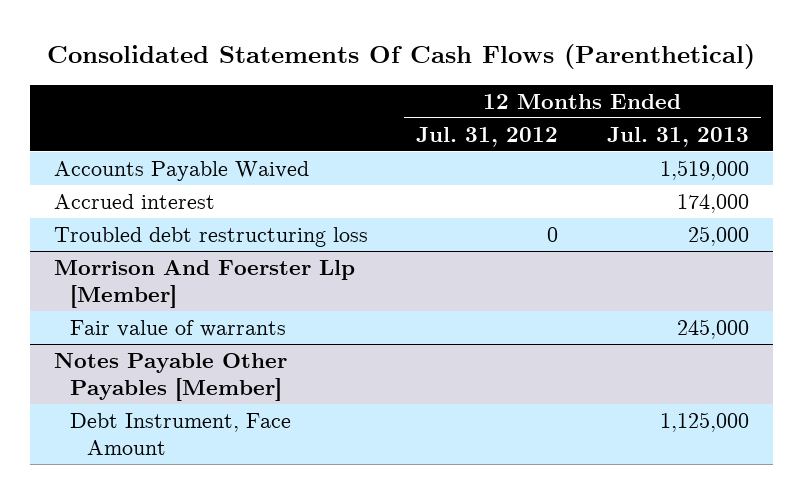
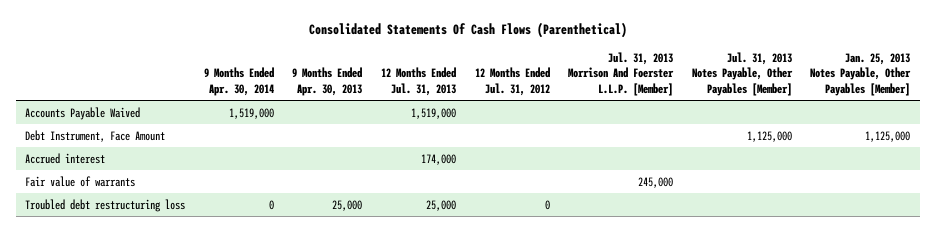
none -> [203,67,274,96] 9 Months Ended Apr. 30, 2014
none -> [292,67,363,96] 9 Months Ended Apr. 30, 2013
none -> [568,52,675,96] Jul. 31, 2013 Morrison And Foerster L.L.P. [Member]
none -> [691,52,793,96] Jul. 31, 2013 Notes Payable, Other Payables [Member]
none -> [810,53,912,96] Jan. 25, 2013 Notes Payable, Other Payables [Member]
none -> [25,129,166,142] Debt Instrument, Face Amount
none -> [25,175,136,187] Fair value of warrants
[53,260,355,308] Morrison And Foerster Llp [Member] -> none
[70,320,287,338] Fair value of warrants -> none
[53,353,287,401] Notes Payable Other Payables [Member] -> none
[70,413,292,455] Debt Instrument, Face Amount -> none

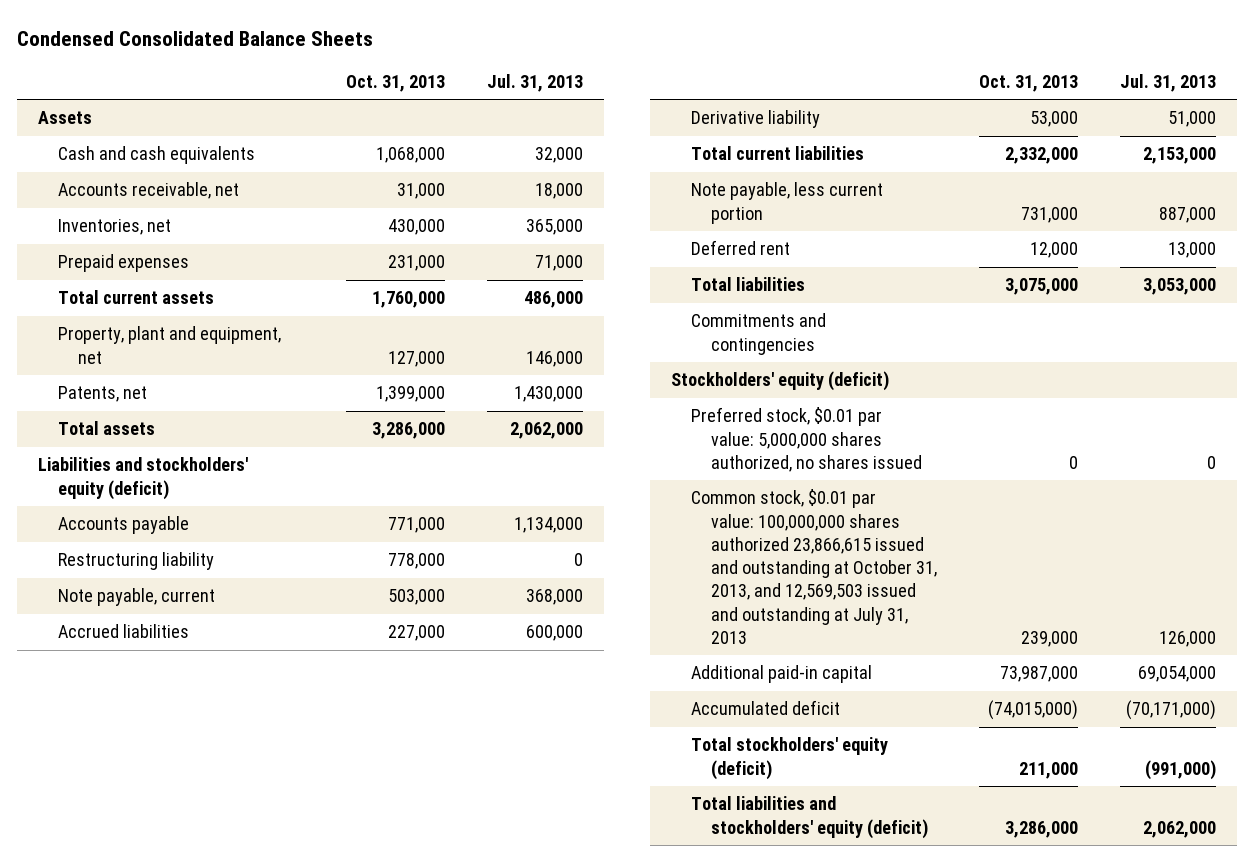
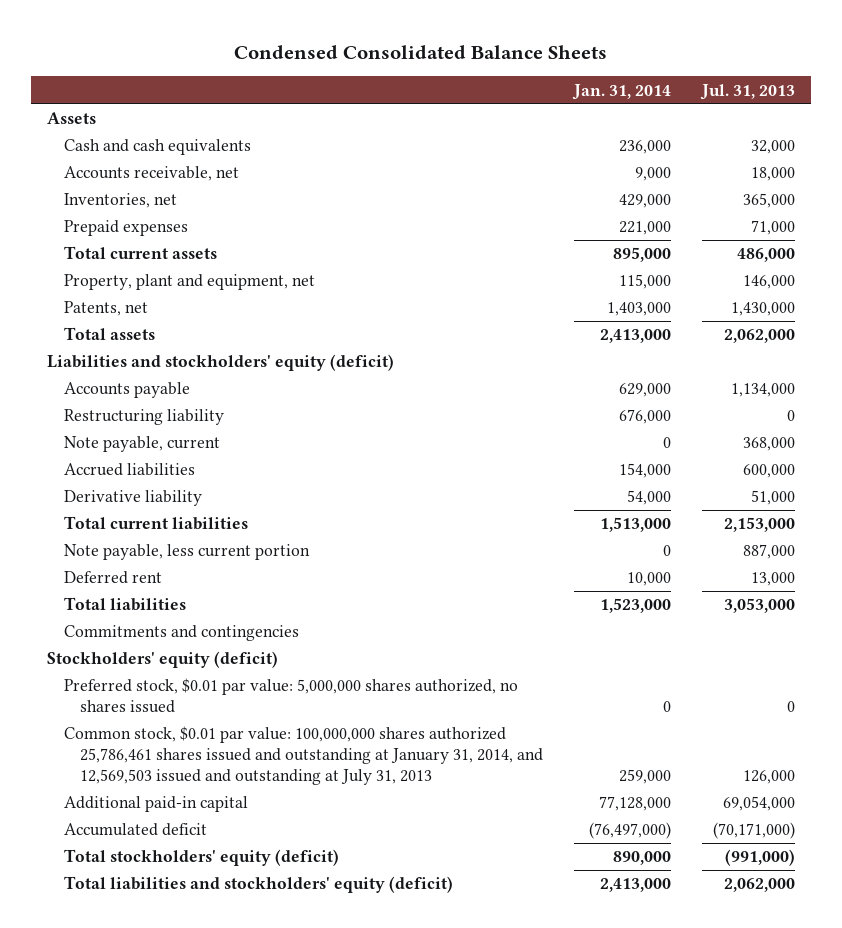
[346,75,446,93] Oct. 31, 2013 -> none
none -> [572,83,672,100] Jan. 31, 2014
[690,489,937,645] Common stock, $0.01 par value: 100,000,000 shares authorized 23,866,615 issued and outstanding at October 31, 2013, and 12,569,503 issued and outstanding at July 31, 2013 -> [63,726,544,786] Common stock, $0.01 par value: 100,000,000 shares authorized 25,786,461 shares issued and outstanding at January 31, 2014, and 12,569,503 issued and outstanding at July 31, 2013

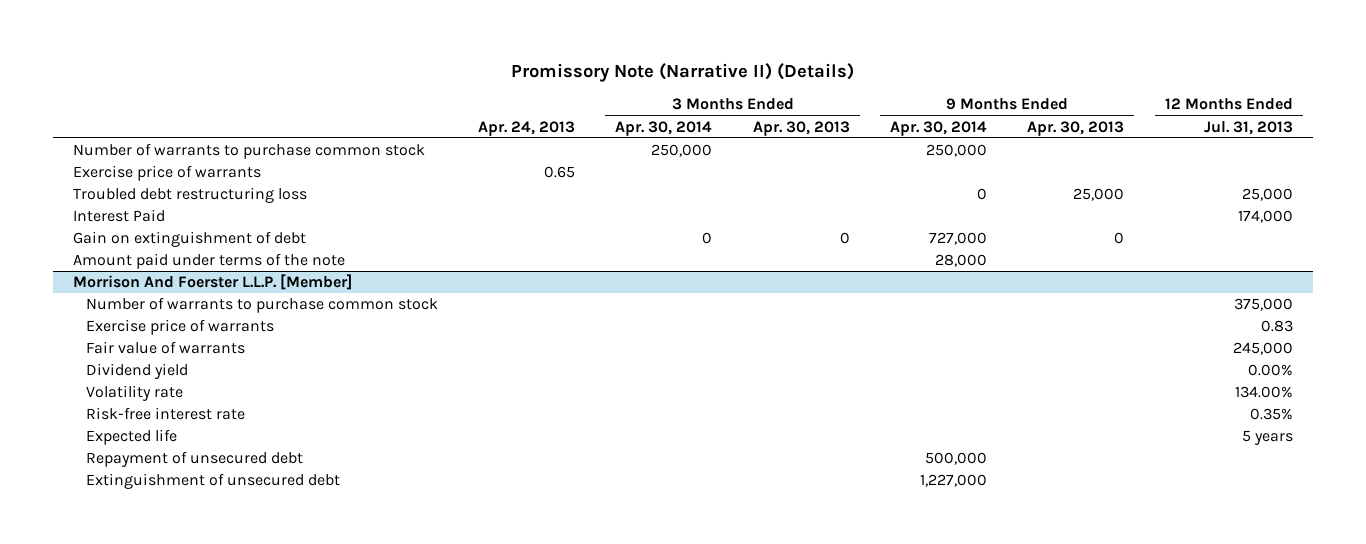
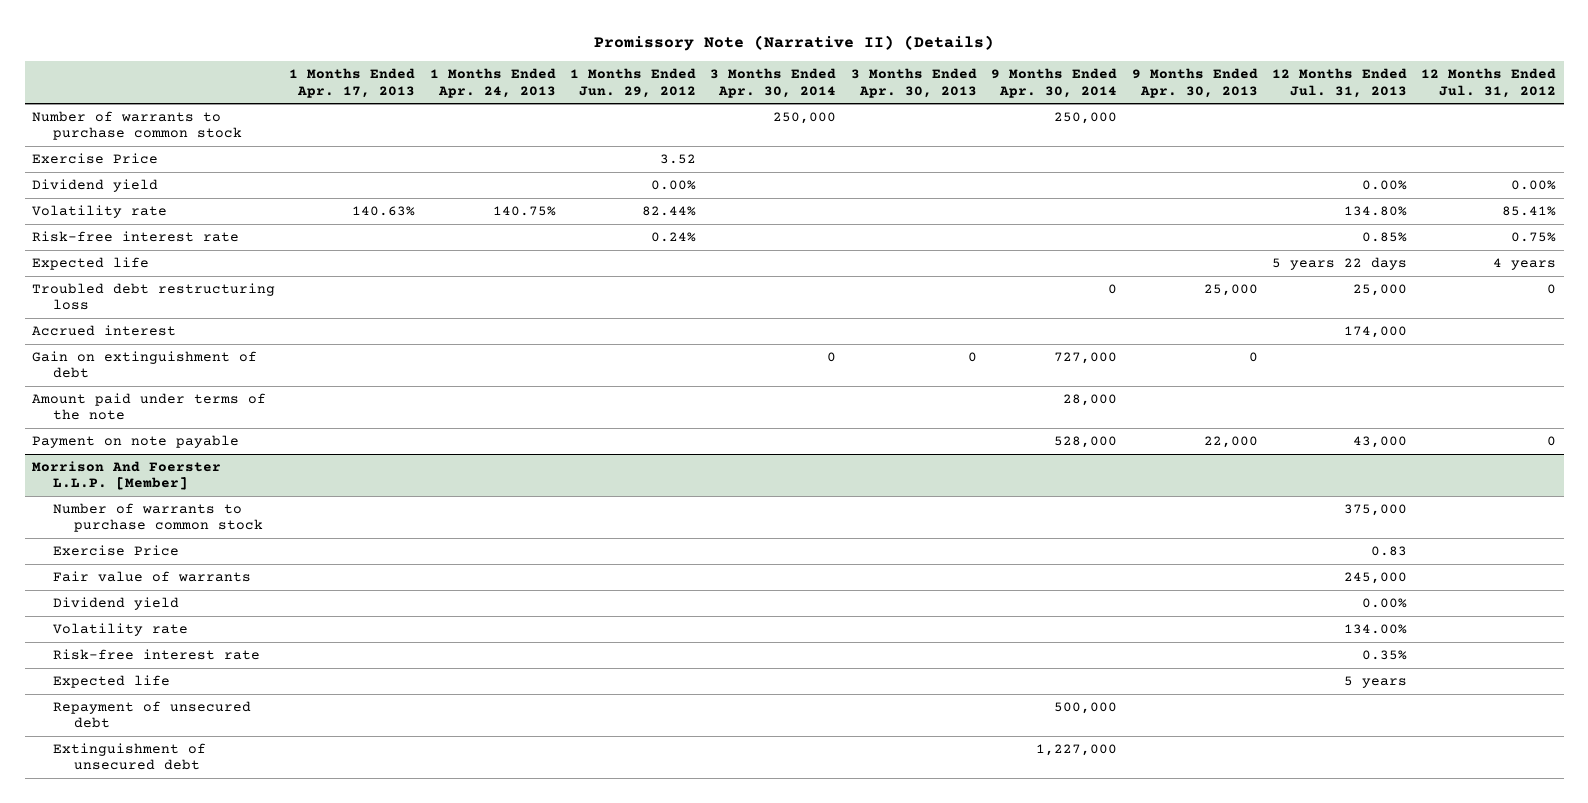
[478,120,576,136] Apr. 24, 2013 -> none
none -> [289,67,416,98] 1 Months Ended Apr. 17, 2013
none -> [429,67,556,98] 1 Months Ended Apr. 24, 2013
none -> [569,67,696,98] 1 Months Ended Jun. 29, 2012
none -> [1421,67,1557,98] 12 Months Ended Jul. 31, 2012
[72,165,261,182] Exercise price of warrants -> [31,152,158,164] Exercise Price
none -> [31,178,158,192] Dividend yield
none -> [31,204,167,218] Volatility rate
none -> [31,230,239,242] Risk-free interest rate
none -> [31,256,149,270] Expected life
[72,209,165,223] Interest Paid -> [31,324,176,336] Accrued interest
none -> [31,434,239,448] Payment on note payable
[85,319,274,336] Exercise price of warrants -> [52,544,179,556] Exercise Price

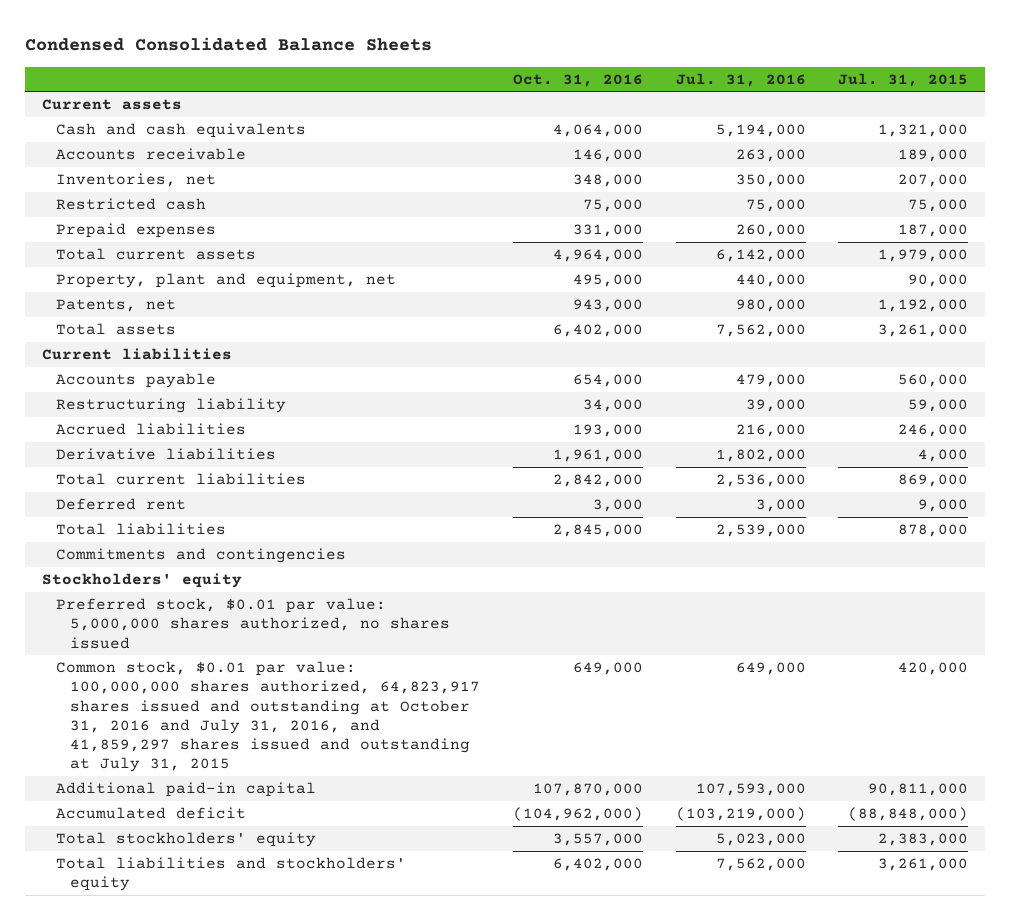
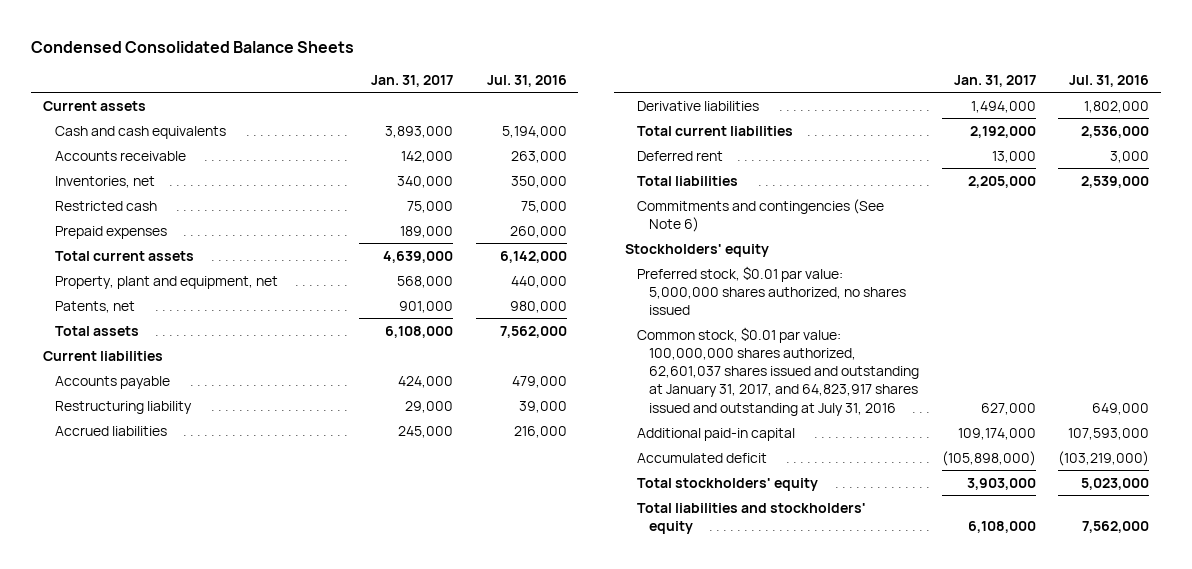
[512,73,643,87] Oct. 31, 2016 -> none
[838,72,969,87] Jul. 31, 2015 -> none
none -> [371,74,454,87] Jan. 31, 2017
[55,548,346,564] Commitments and contingencies -> [636,198,884,232] Commitments and contingencies (See Note 6)
[55,661,480,773] Common stock, $0.01 par value: 100,000,000 shares authorized, 64,823,917 shares issued and outstanding at October 31, 2016 and July 31, 2016, and 41,859,297 shares issued and outstanding at July 31, 2015 -> [636,326,919,416] Common stock, $0.01 par value: 100,000,000 shares authorized, 62,601,037 shares issued and outstanding at January 31, 2017, and 64,823,917 shares issued and outstanding at July 31, 2016

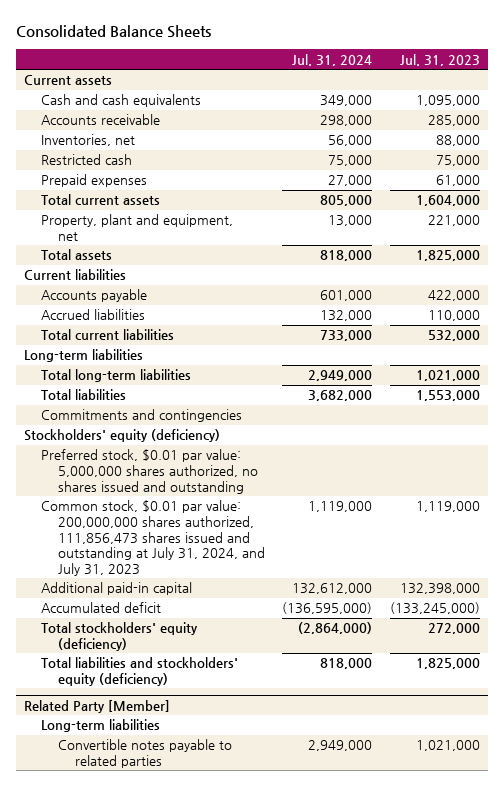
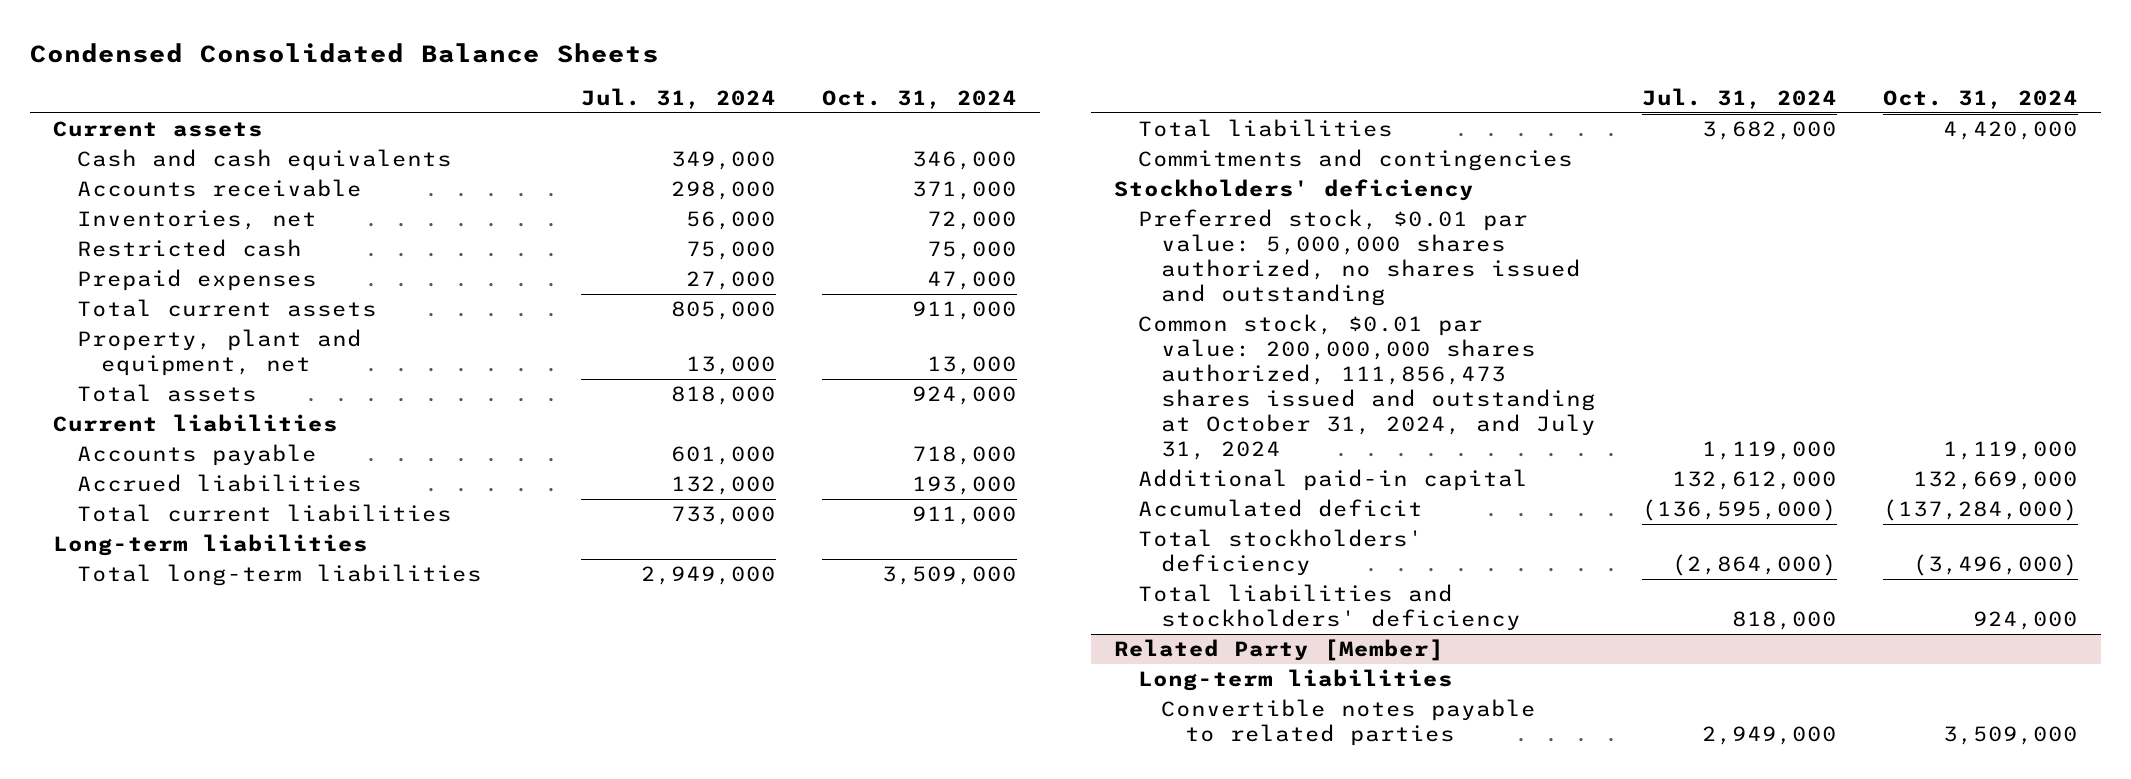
[15,25,211,39] Consolidated Balance Sheets -> [30,43,660,64] Condensed Consolidated Balance Sheets
[399,53,480,66] Jul. 31, 2023 -> none
none -> [822,89,1018,109] Oct. 31, 2024
[24,429,221,443] Stockholders' equity (deficiency) -> [1114,179,1475,202] Stockholders' deficiency
[41,500,266,576] Common stock, $0.01 par value: 200,000,000 shares authorized, 111,856,473 shares issued and outstanding at July 31, 2024, and July 31, 2023 -> [1137,314,1597,461] Common stock, $0.01 par value: 200,000,000 shares authorized, 111,856,473 shares issued and outstanding at October 31, 2024, and July 31, 2024
[41,622,199,652] Total stockholders' equity (deficiency) -> [1137,529,1423,577] Total stockholders' deficiency
[41,657,239,687] Total liabilities and stockholders' equity (deficiency) -> [1137,584,1522,632] Total liabilities and stockholders' deficiency

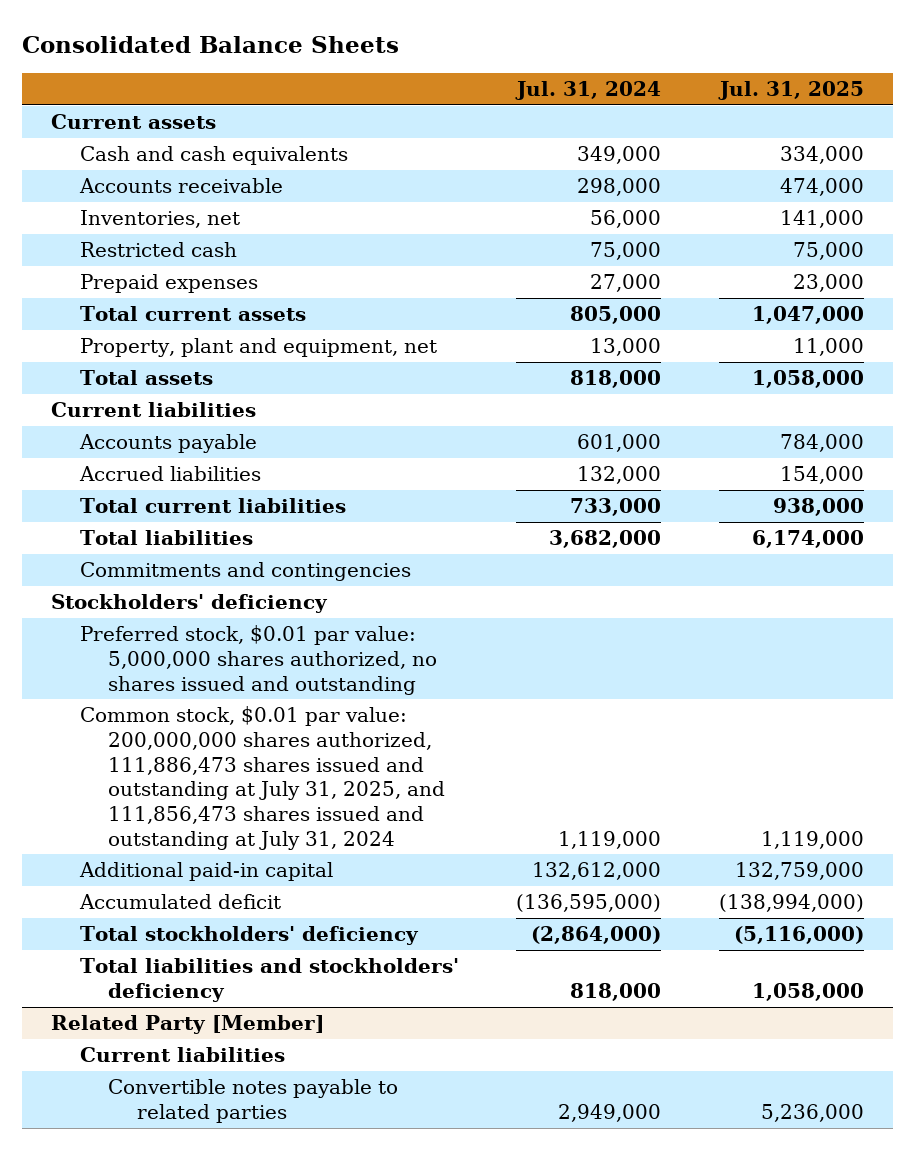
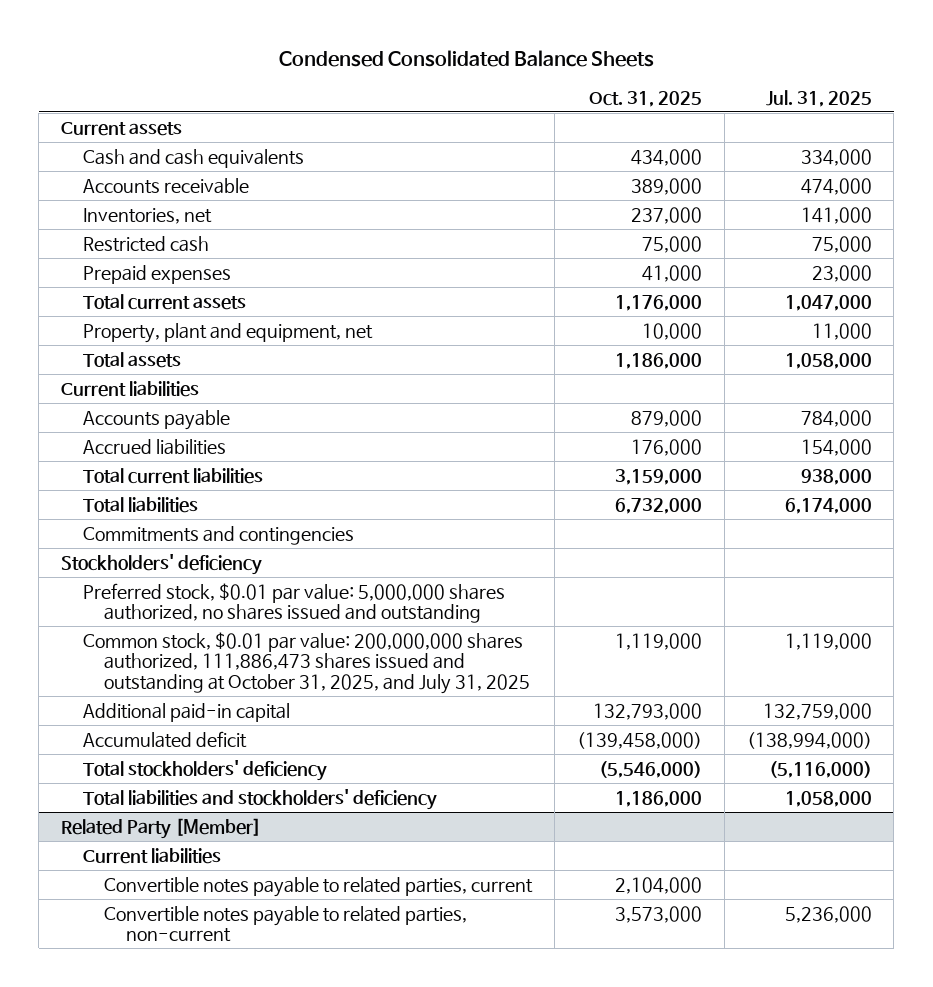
[22,36,400,54] Consolidated Balance Sheets -> [279,49,655,67] Condensed Consolidated Balance Sheets
[515,81,662,101] Jul. 31, 2024 -> none
none -> [588,90,702,107] Oct. 31, 2025
[79,706,446,850] Common stock, $0.01 par value: 200,000,000 shares authorized, 111,886,473 shares issued and outstanding at July 31, 2025, and 111,856,473 shares issued and outstanding at July 31, 2024 -> [82,631,531,694] Common stock, $0.01 par value: 200,000,000 shares authorized, 111,886,473 shares issued and outstanding at October 31, 2025, and July 31, 2025
none -> [104,876,534,897] Convertible notes payable to related parties, current
[108,1079,399,1123] Convertible notes payable to related parties -> [104,905,468,943] Convertible notes payable to related parties, non-current

